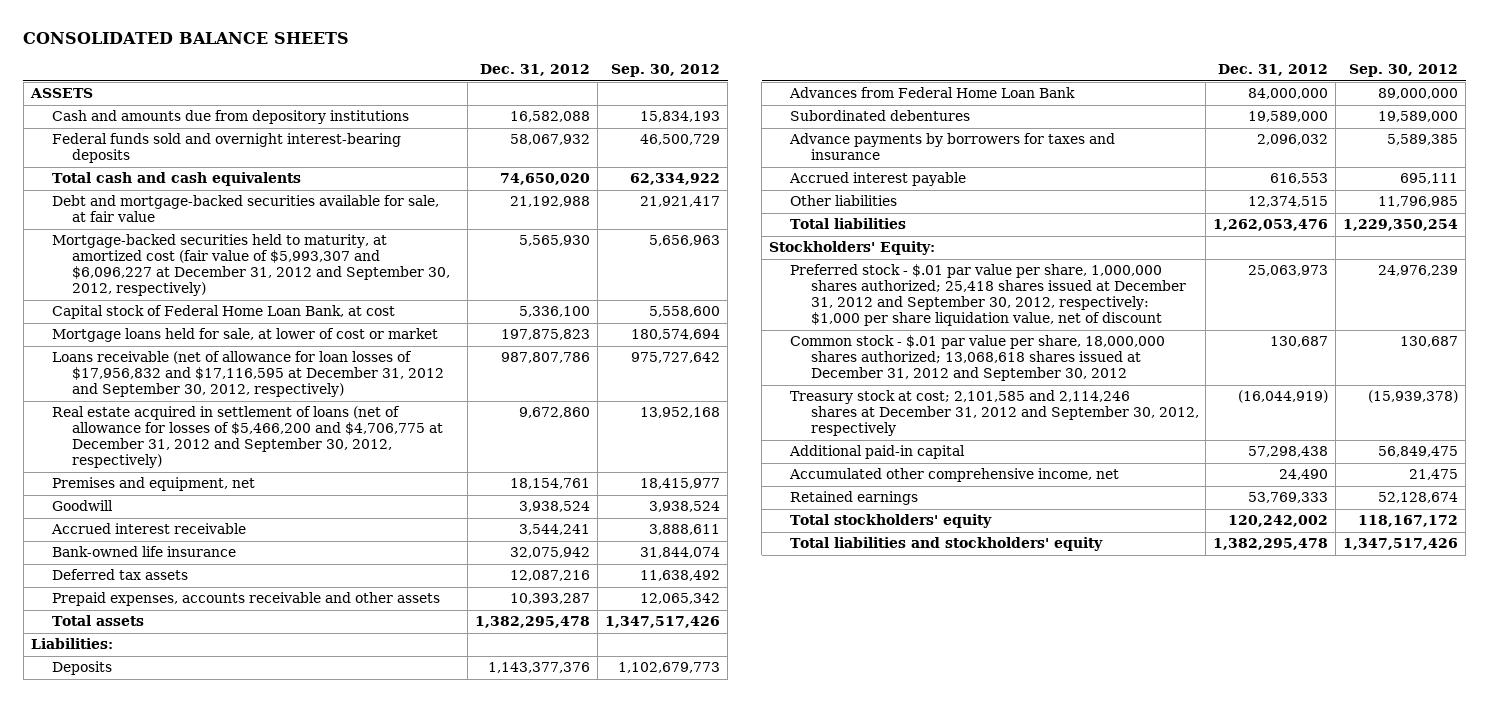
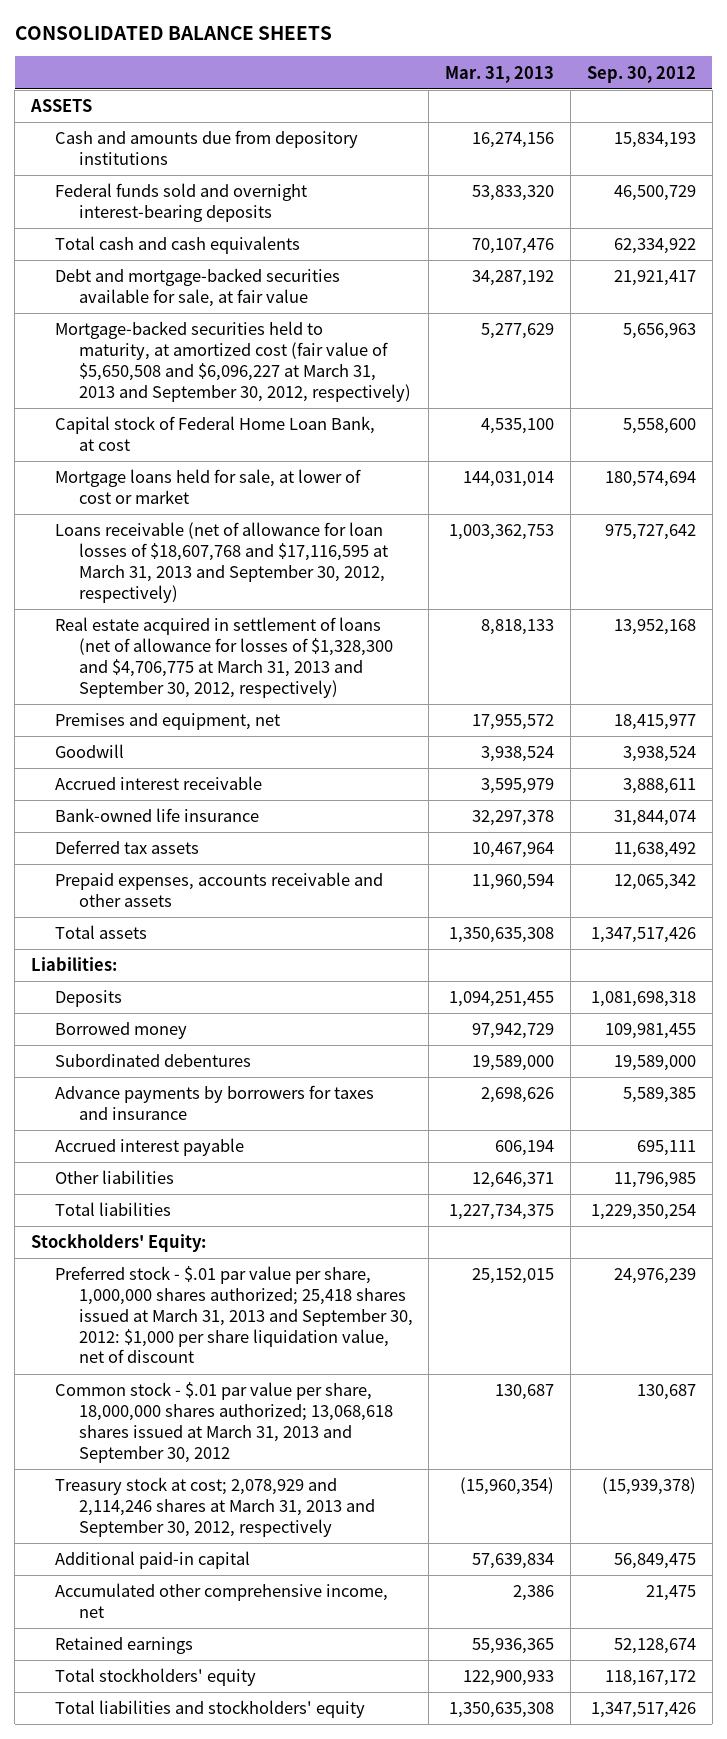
[480,64,591,77] Dec. 31, 2012 -> none
none -> [445,65,555,83] Mar. 31, 2013
[51,234,451,297] Mortgage-backed securities held to maturity, at amortized cost (fair value of $5,993,307 and $6,096,227 at December 31, 2012 and September 30, 2012, respectively) -> [54,321,411,402] Mortgage-backed securities held to maturity, at amortized cost (fair value of $5,650,508 and $6,096,227 at March 31, 2013 and September 30, 2012, respectively)
[51,351,445,398] Loans receivable (net of allowance for loan losses of $17,956,832 and $17,116,595 at December 31, 2012 and September 30, 2012, respectively) -> [54,522,388,603] Loans receivable (net of allowance for loan losses of $18,607,768 and $17,116,595 at March 31, 2013 and September 30, 2012, respectively)
[51,406,444,469] Real estate acquired in settlement of loans (net of allowance for losses of $5,466,200 and $4,706,775 at December 31, 2012 and September 30, 2012, respectively) -> [54,617,393,698] Real estate acquired in settlement of loans (net of allowance for losses of $1,328,300 and $4,706,775 at March 31, 2013 and September 30, 2012, respectively)
[788,87,1075,99] Advances from Federal Home Loan Bank -> none
[618,662,721,674] 1,102,679,773 -> [591,991,697,1008] 1,081,698,318
none -> [54,1022,187,1040] Borrowed money
[789,264,1186,327] Preferred stock - $.01 par value per share, 1,000,000 shares authorized; 25,418 shares issued at December 31, 2012 and September 30, 2012, respectively: $1,000 per share liquidation value, net of discount -> [54,1266,413,1364] Preferred stock - $.01 par value per share, 1,000,000 shares authorized; 25,418 shares issued at March 31, 2013 and September 30, 2012: $1,000 per share liquidation value, net of discount
[789,335,1165,382] Common stock - $.01 par value per share, 18,000,000 shares authorized; 13,068,618 shares issued at December 31, 2012 and September 30, 2012 -> [54,1382,393,1463] Common stock - $.01 par value per share, 18,000,000 shares authorized; 13,068,618 shares issued at March 31, 2013 and September 30, 2012
[789,390,1199,437] Treasury stock at cost; 2,101,585 and 2,114,246 shares at December 31, 2012 and September 30, 2012, respectively -> [54,1477,375,1537] Treasury stock at cost; 2,078,929 and 2,114,246 shares at March 31, 2013 and September 30, 2012, respectively

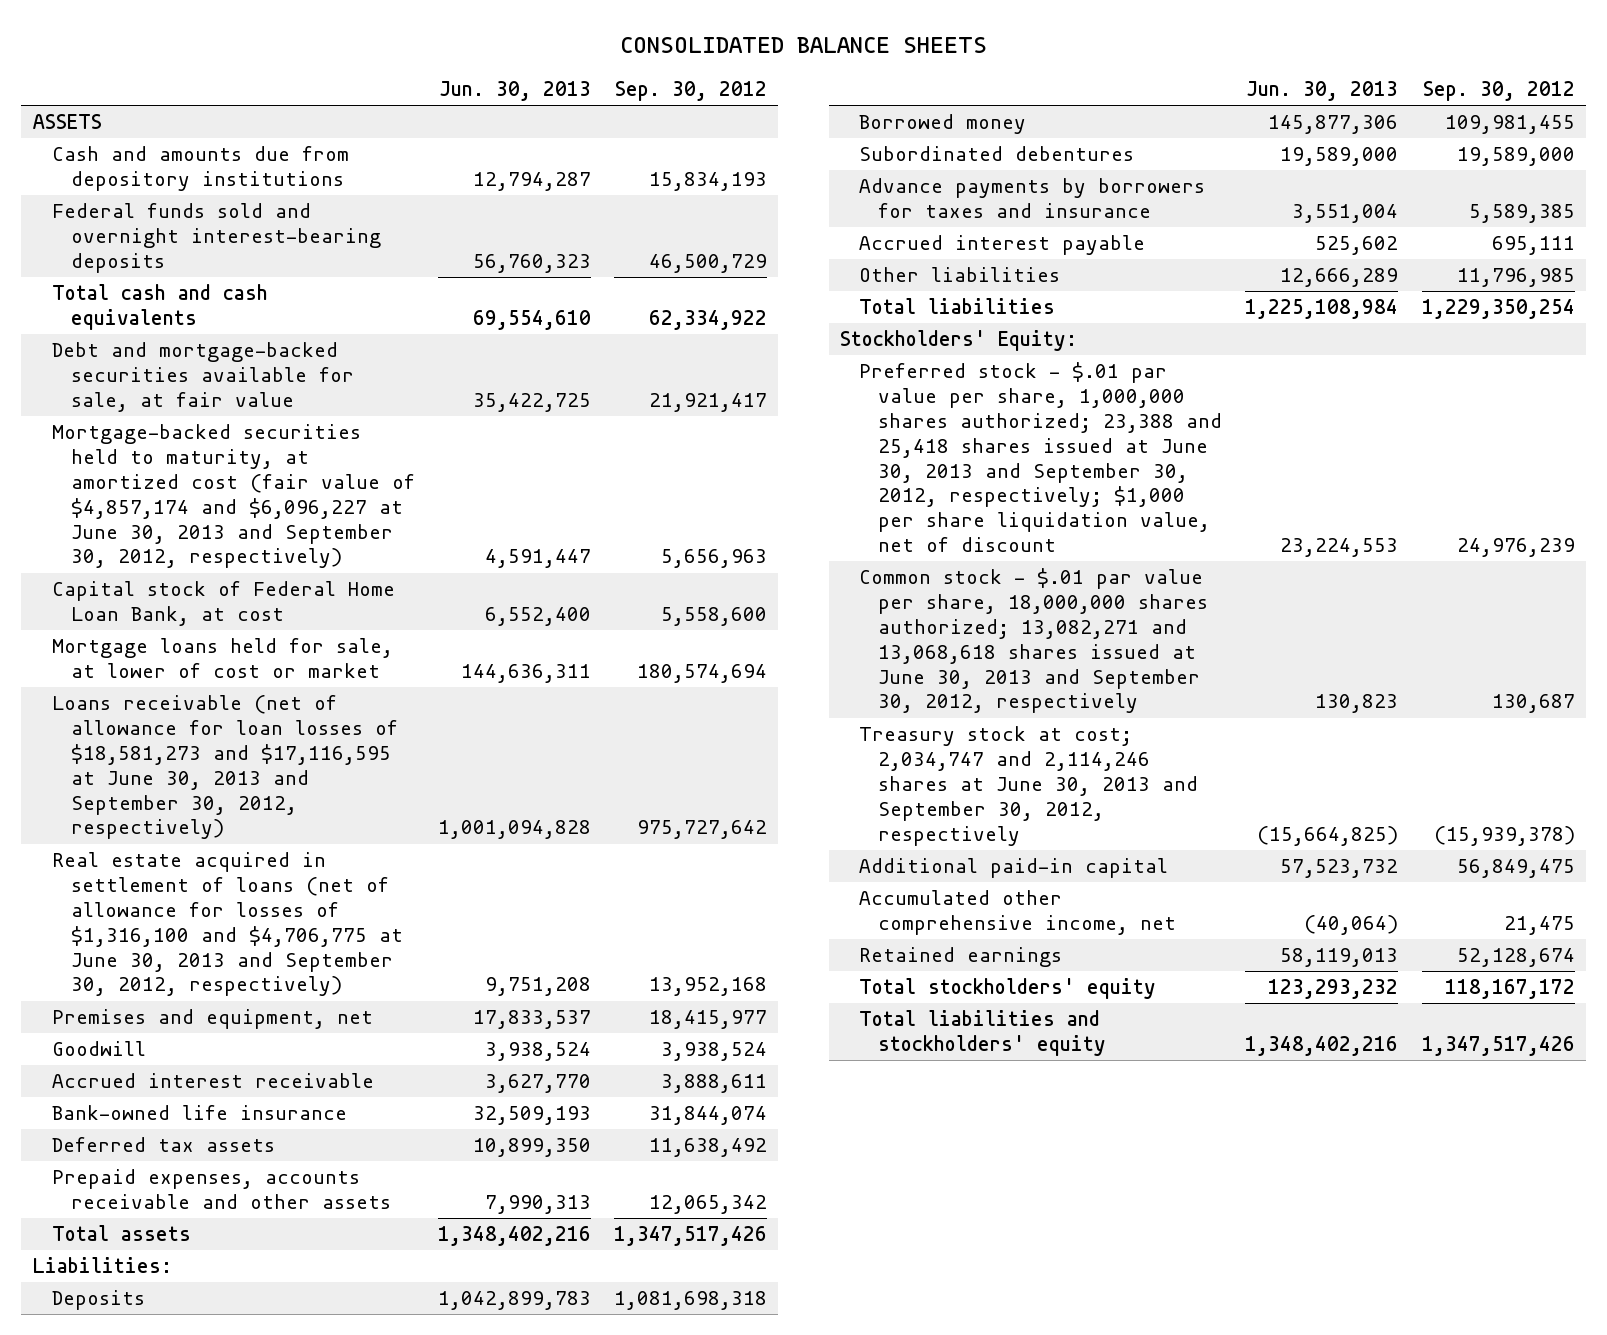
[445,65,555,83] Mar. 31, 2013 -> none
none -> [438,80,591,101] Jun. 30, 2013
[54,321,411,402] Mortgage-backed securities held to maturity, at amortized cost (fair value of $5,650,508 and $6,096,227 at March 31, 2013 and September 30, 2012, respectively) -> [51,424,415,569] Mortgage-backed securities held to maturity, at amortized cost (fair value of $4,857,174 and $6,096,227 at June 30, 2013 and September 30, 2012, respectively)
[54,522,388,603] Loans receivable (net of allowance for loan losses of $18,607,768 and $17,116,595 at March 31, 2013 and September 30, 2012, respectively) -> [51,695,398,840] Loans receivable (net of allowance for loan losses of $18,581,273 and $17,116,595 at June 30, 2013 and September 30, 2012, respectively)
[54,617,393,698] Real estate acquired in settlement of loans (net of allowance for losses of $1,328,300 and $4,706,775 at March 31, 2013 and September 30, 2012, respectively) -> [51,852,403,997] Real estate acquired in settlement of loans (net of allowance for losses of $1,316,100 and $4,706,775 at June 30, 2013 and September 30, 2012, respectively)
[54,1266,413,1364] Preferred stock - $.01 par value per share, 1,000,000 shares authorized; 25,418 shares issued at March 31, 2013 and September 30, 2012: $1,000 per share liquidation value, net of discount -> [859,362,1223,553] Preferred stock - $.01 par value per share, 1,000,000 shares authorized; 23,388 and 25,418 shares issued at June 30, 2013 and September 30, 2012, respectively; $1,000 per share liquidation value, net of discount
[54,1382,393,1463] Common stock - $.01 par value per share, 18,000,000 shares authorized; 13,068,618 shares issued at March 31, 2013 and September 30, 2012 -> [859,568,1209,714] Common stock - $.01 par value per share, 18,000,000 shares authorized; 13,082,271 and 13,068,618 shares issued at June 30, 2013 and September 30, 2012, respectively
[54,1477,375,1537] Treasury stock at cost; 2,078,929 and 2,114,246 shares at March 31, 2013 and September 30, 2012, respectively -> [859,726,1199,846] Treasury stock at cost; 2,034,747 and 2,114,246 shares at June 30, 2013 and September 30, 2012, respectively

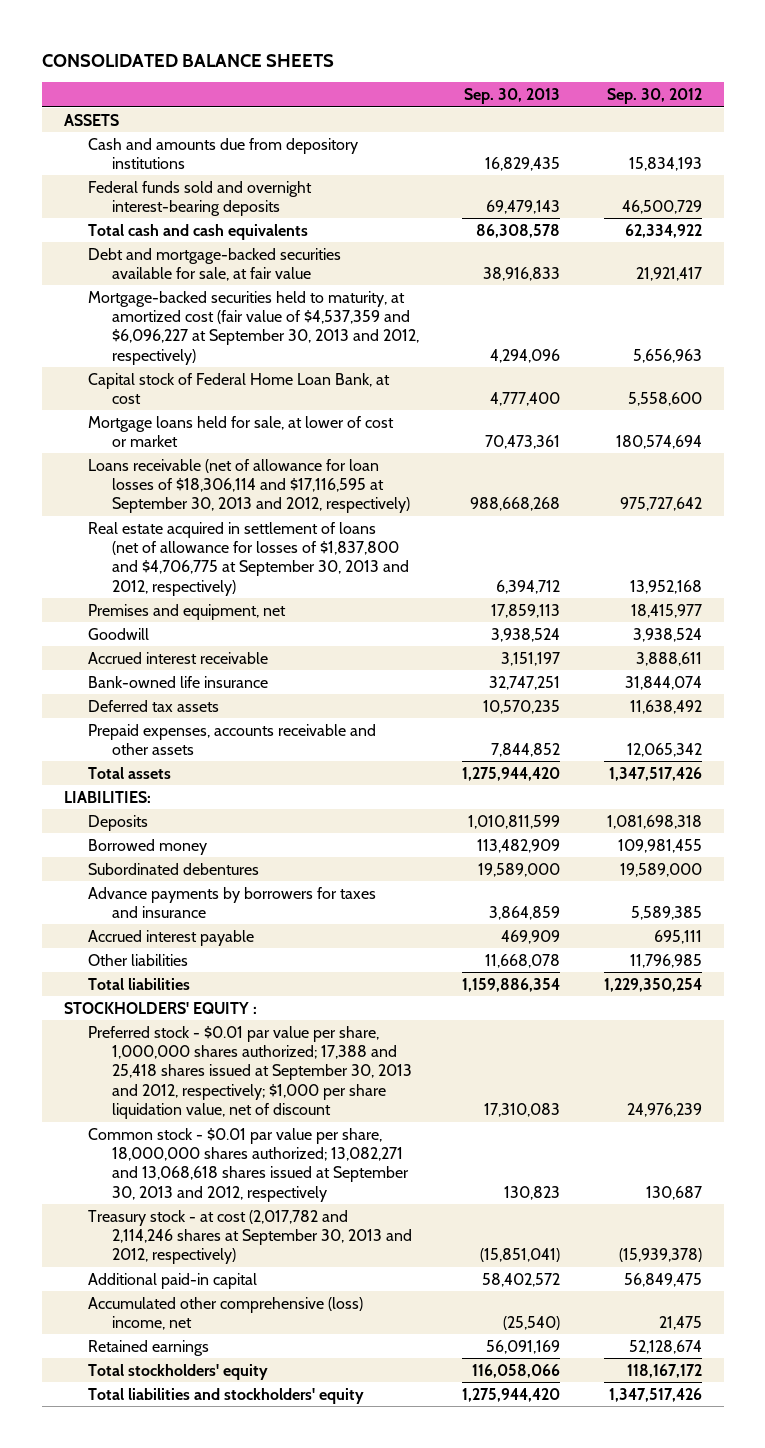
[438,80,591,101] Jun. 30, 2013 -> none
none -> [464,88,561,105] Sep. 30, 2013
[51,424,415,569] Mortgage-backed securities held to maturity, at amortized cost (fair value of $4,857,174 and $6,096,227 at June 30, 2013 and September 30, 2012, respectively) -> [87,290,419,365] Mortgage-backed securities held to maturity, at amortized cost (fair value of $4,537,359 and $6,096,227 at September 30, 2013 and 2012, respectively)
[51,695,398,840] Loans receivable (net of allowance for loan losses of $18,581,273 and $17,116,595 at June 30, 2013 and September 30, 2012, respectively) -> [87,458,410,514] Loans receivable (net of allowance for loan losses of $18,306,114 and $17,116,595 at September 30, 2013 and 2012, respectively)
[51,852,403,997] Real estate acquired in settlement of loans (net of allowance for losses of $1,316,100 and $4,706,775 at June 30, 2013 and September 30, 2012, respectively) -> [87,521,409,596] Real estate acquired in settlement of loans (net of allowance for losses of $1,837,800 and $4,706,775 at September 30, 2013 and 2012, respectively)
[32,1257,172,1274] Liabilities: -> [63,790,151,803] LIABILITIES:
[840,330,1078,352] Stockholders' Equity: -> [63,1001,257,1014] STOCKHOLDERS' EQUITY :
[859,362,1223,553] Preferred stock - $.01 par value per share, 1,000,000 shares authorized; 23,388 and 25,418 shares issued at June 30, 2013 and September 30, 2012, respectively; $1,000 per share liquidation value, net of discount -> [87,1025,412,1120] Preferred stock - $0.01 par value per share, 1,000,000 shares authorized; 17,388 and 25,418 shares issued at September 30, 2013 and 2012, respectively; $1,000 per share liquidation value, net of discount
[859,568,1209,714] Common stock - $.01 par value per share, 18,000,000 shares authorized; 13,082,271 and 13,068,618 shares issued at June 30, 2013 and September 30, 2012, respectively -> [87,1127,409,1202] Common stock - $0.01 par value per share, 18,000,000 shares authorized; 13,082,271 and 13,068,618 shares issued at September 30, 2013 and 2012, respectively
[859,726,1199,846] Treasury stock at cost; 2,034,747 and 2,114,246 shares at June 30, 2013 and September 30, 2012, respectively -> [87,1209,412,1265] Treasury stock - at cost (2,017,782 and 2,114,246 shares at September 30, 2013 and 2012, respectively)
[859,890,1177,936] Accumulated other comprehensive income, net -> [87,1296,363,1330] Accumulated other comprehensive (loss) income, net

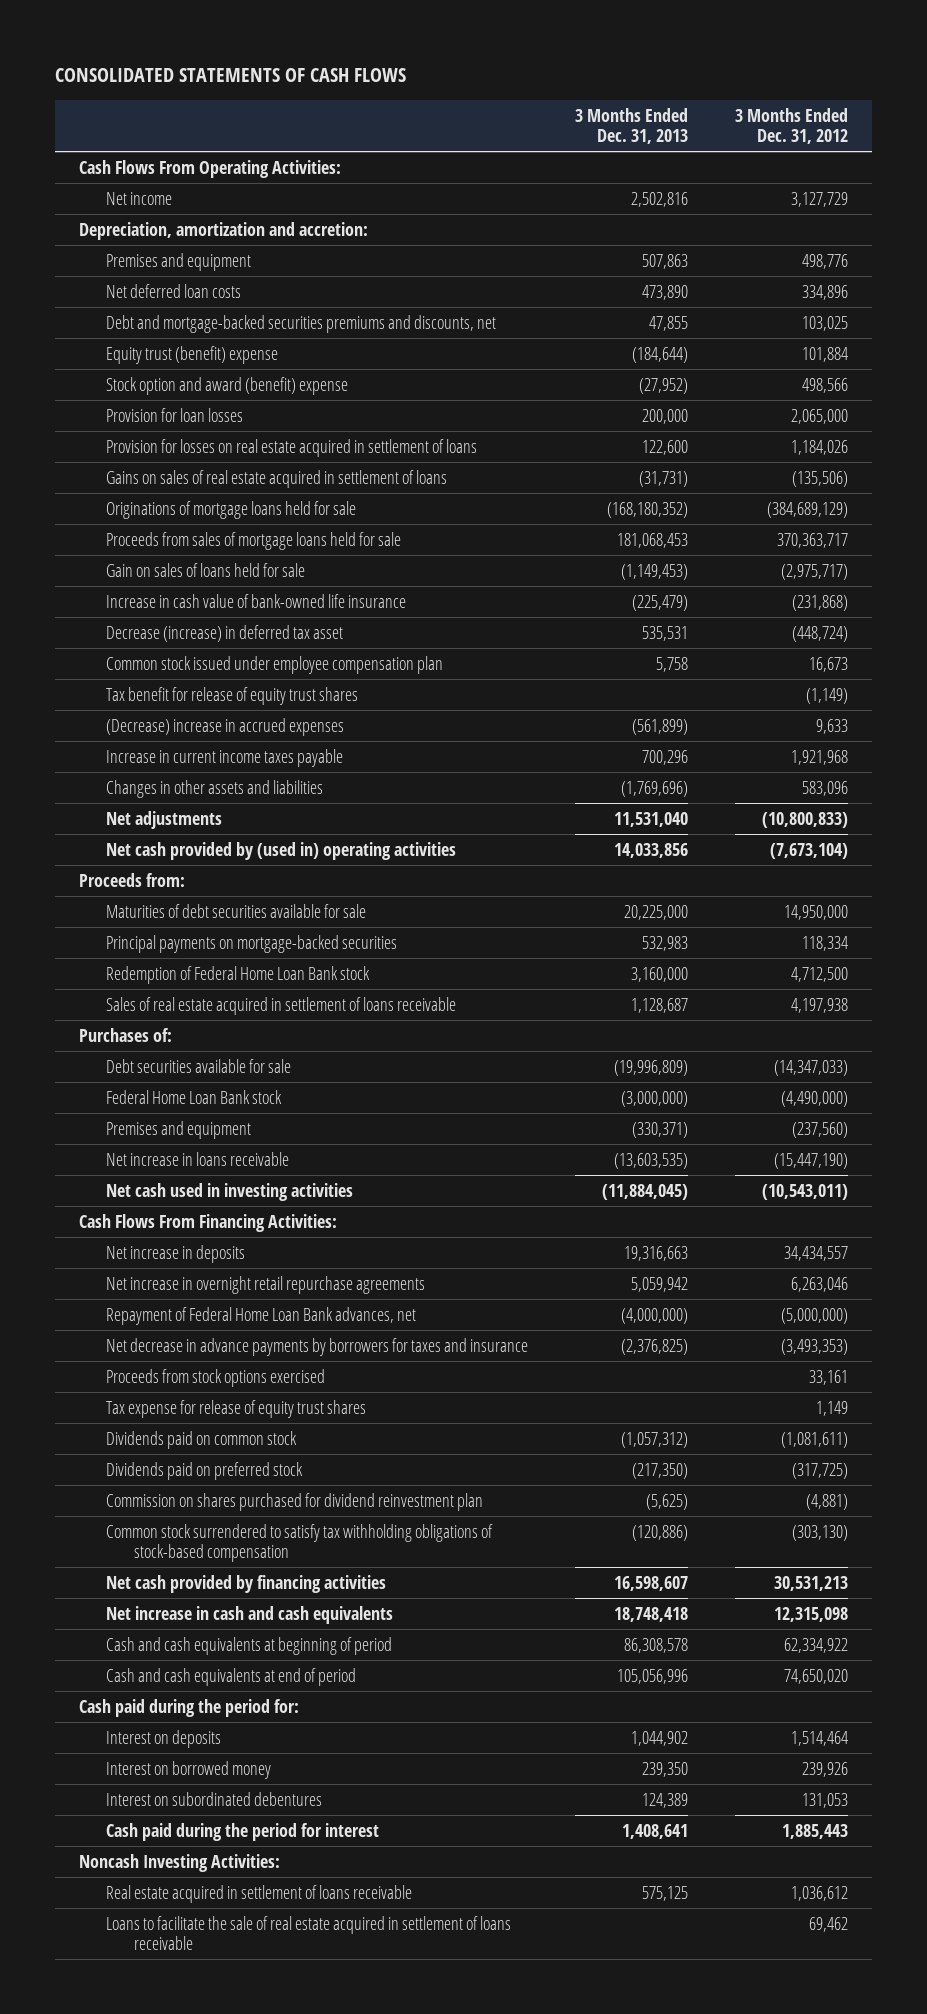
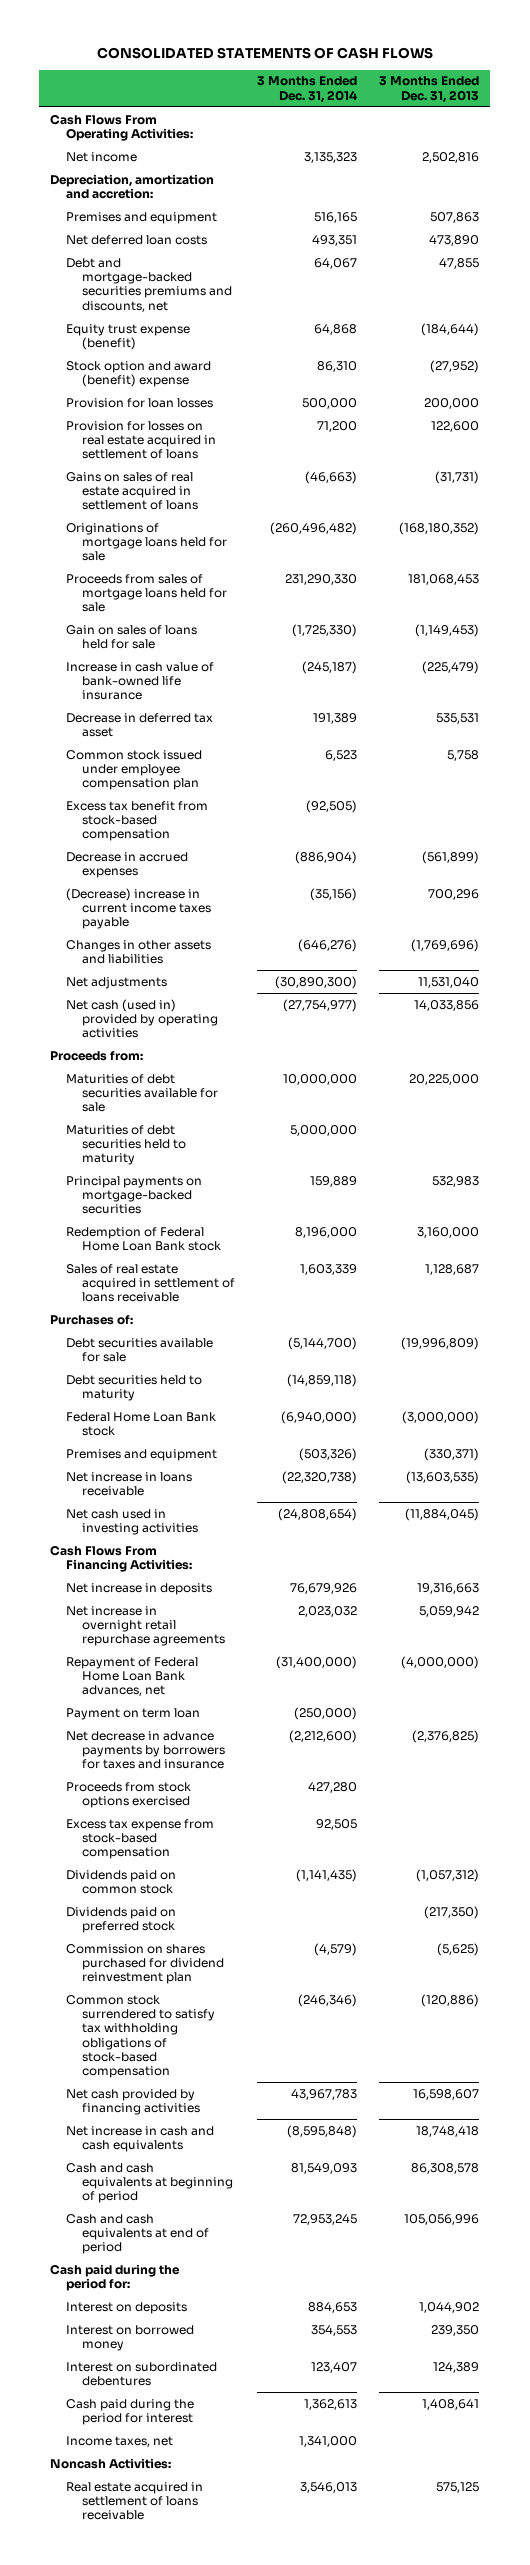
[735,107,849,145] 3 Months Ended Dec. 31, 2012 -> none
none -> [257,76,358,103] 3 Months Ended Dec. 31, 2014
[106,345,279,364] Equity trust (benefit) expense -> [66,323,191,351] Equity trust expense (benefit)
[106,624,344,642] Decrease (increase) in deferred tax asset -> [66,712,214,738] Decrease in deferred tax asset
[106,686,359,705] Tax benefit for release of equity trust shares -> none
none -> [66,800,209,842] Excess tax benefit from stock-based compensation
[106,717,345,736] (Decrease) increase in accrued expenses -> [66,851,189,879] Decrease in accrued expenses
[106,748,344,767] Increase in current income taxes payable -> [66,887,212,930] (Decrease) increase in current income taxes payable
[106,841,457,860] Net cash provided by (used in) operating activities -> [66,998,219,1039] Net cash (used in) provided by operating activities
none -> [66,1124,187,1166] Maturities of debt securities held to maturity
none -> [66,1374,203,1402] Debt securities held to maturity
none -> [66,1707,201,1720] Payment on term loan
[106,1399,367,1418] Tax expense for release of equity trust shares -> none
none -> [66,1818,215,1860] Excess tax expense from stock-based compensation
none -> [66,2435,174,2447] Income taxes, net
[78,1853,280,1872] Noncash Investing Activities: -> [50,2457,172,2469] Noncash Activities:
[106,1915,512,1951] Loans to facilitate the sale of real estate acquired in settlement of loans receivable -> none

